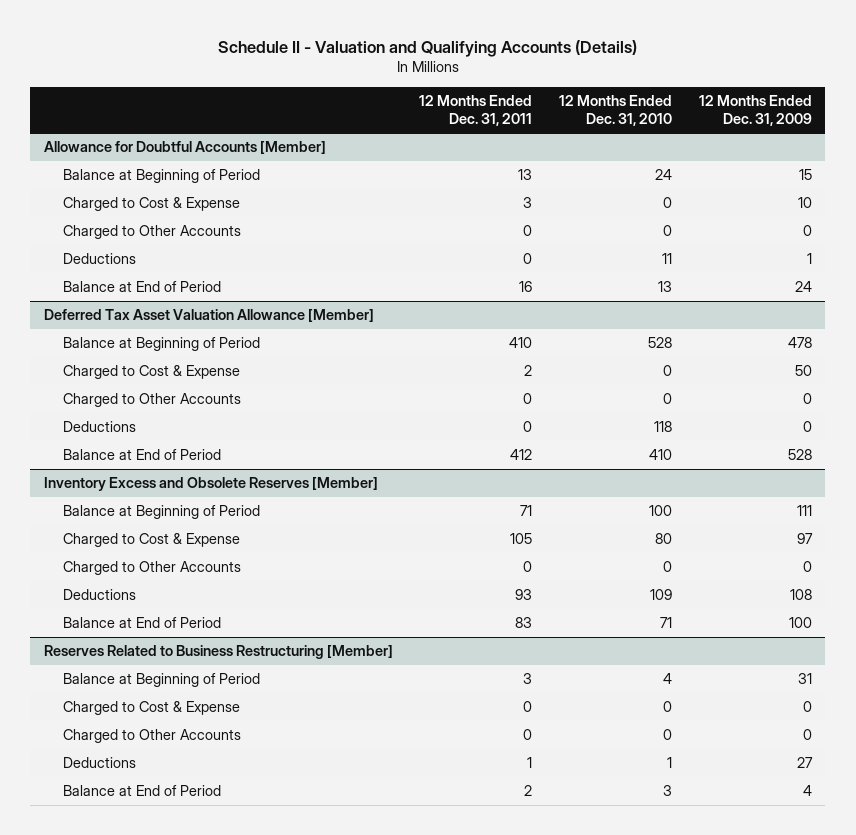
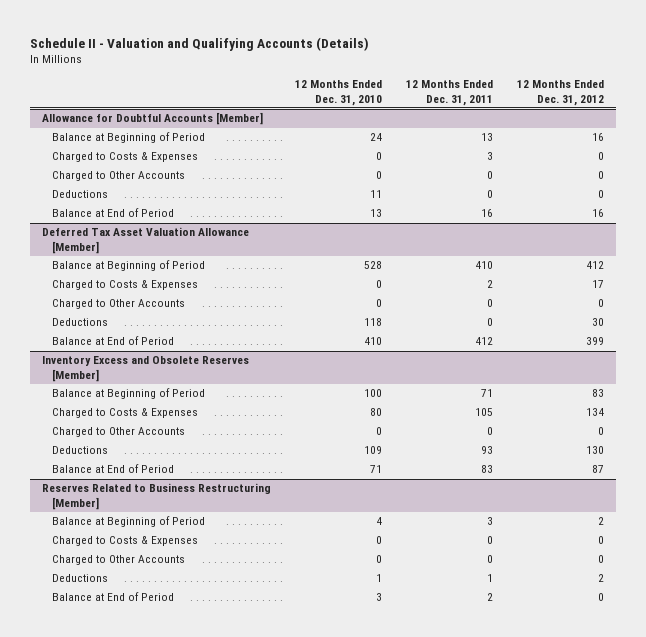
[698,94,812,126] 12 Months Ended Dec. 31, 2009 -> none
none -> [517,80,605,106] 12 Months Ended Dec. 31, 2012
[62,197,240,212] Charged to Cost & Expense -> [51,152,198,163] Charged to Costs & Expenses
[62,365,240,380] Charged to Cost & Expense -> [51,280,198,291] Charged to Costs & Expenses
[62,533,240,548] Charged to Cost & Expense -> [51,408,198,419] Charged to Costs & Expenses
[62,701,240,716] Charged to Cost & Expense -> [51,536,198,547] Charged to Costs & Expenses

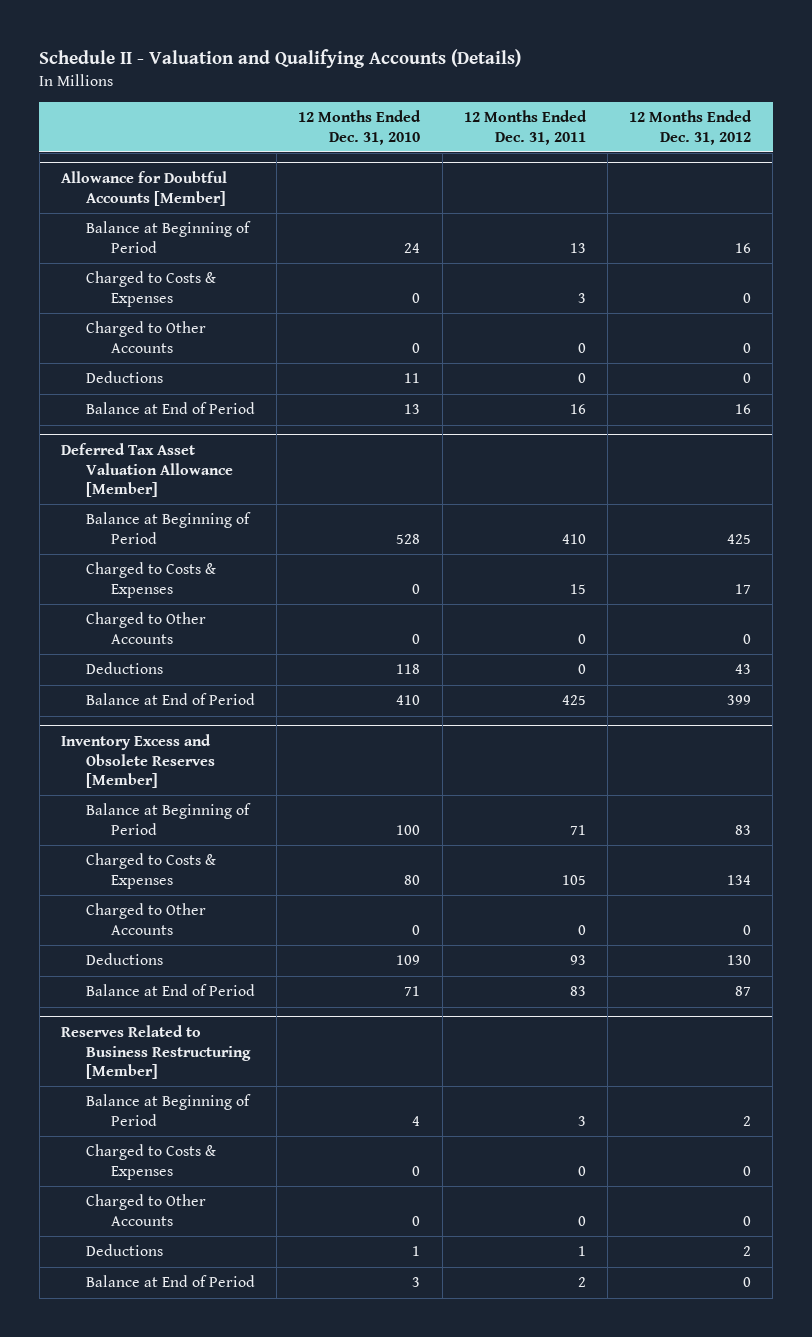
[586,261,605,270] 412 -> [727,533,752,544] 425
[487,280,494,289] 2 -> [569,583,586,594] 15
[592,318,605,327] 30 -> [735,664,752,675] 43
[475,337,494,346] 412 -> [561,695,586,706] 425

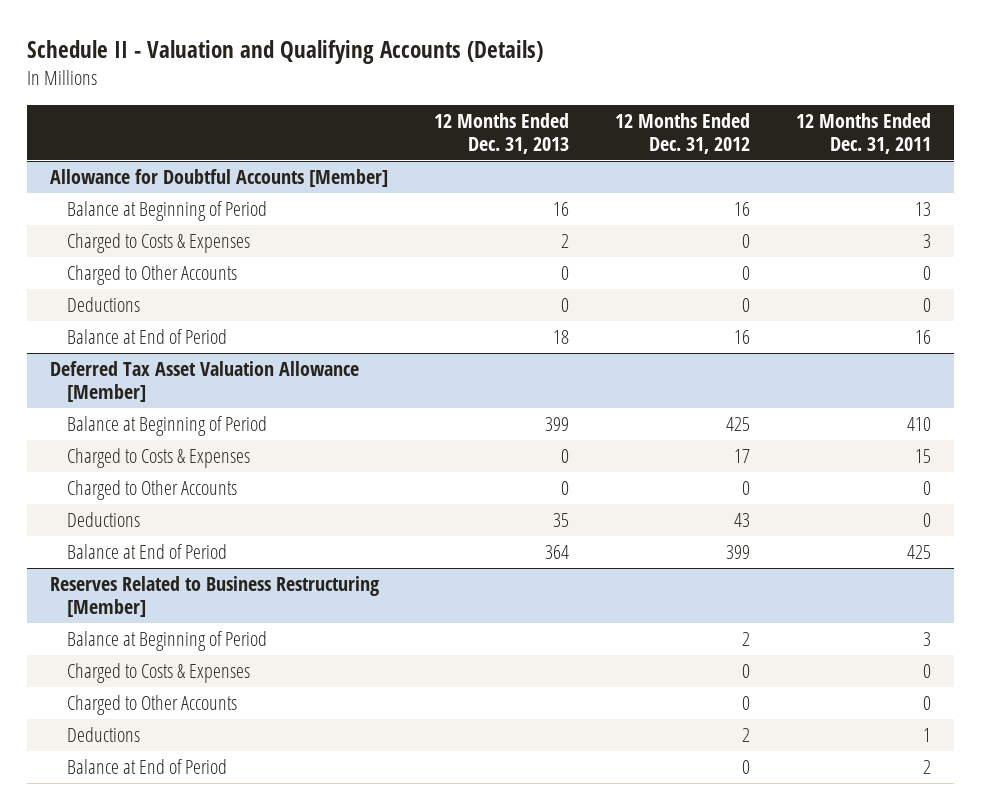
[298,110,422,145] 12 Months Ended Dec. 31, 2010 -> none
none -> [434,112,570,154] 12 Months Ended Dec. 31, 2013
[60,734,216,789] Inventory Excess and Obsolete Reserves [Member] -> none
[86,803,252,835] Balance at Beginning of Period -> none
[86,853,217,889] Charged to Costs & Expenses -> none
[86,903,207,935] Charged to Other Accounts -> none
[86,953,164,966] Deductions -> none
[86,984,256,997] Balance at End of Period -> none

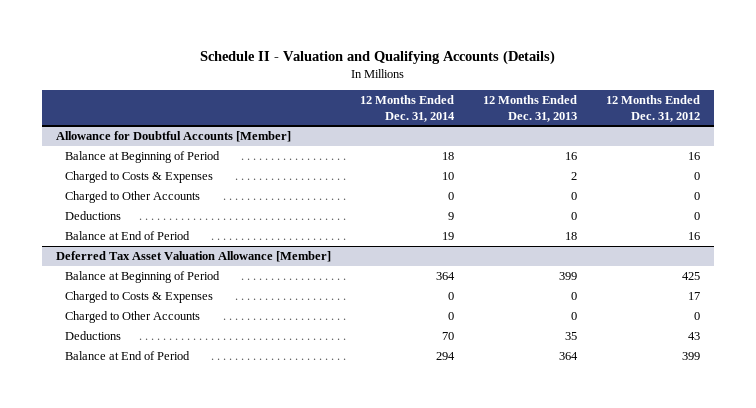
[795,112,931,154] 12 Months Ended Dec. 31, 2011 -> none
none -> [360,95,456,122] 12 Months Ended Dec. 31, 2014
[50,576,380,617] Reserves Related to Business Restructuring [Member] -> none
[66,631,267,652] Balance at Beginning of Period -> none
[66,663,250,684] Charged to Costs & Expenses -> none
[66,695,237,716] Charged to Other Accounts -> none
[66,727,140,743] Deductions -> none
[66,759,227,775] Balance at End of Period -> none

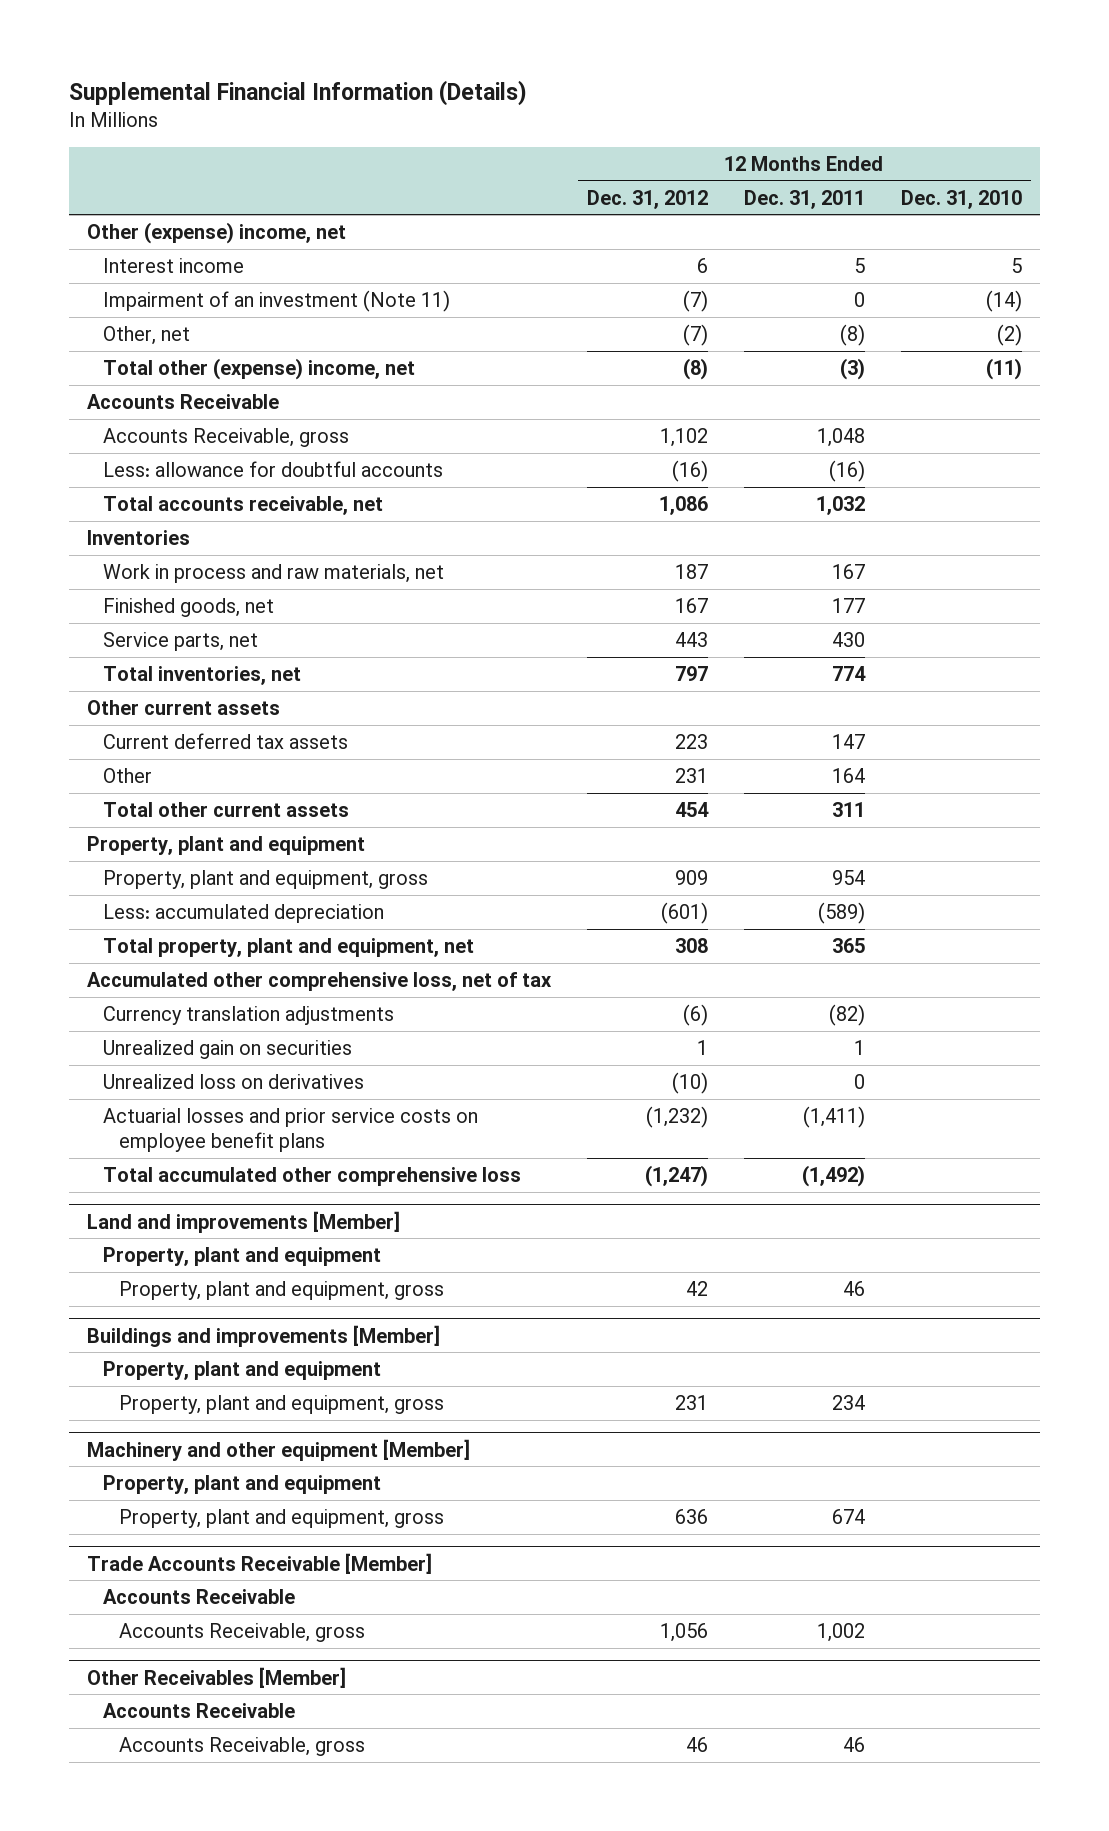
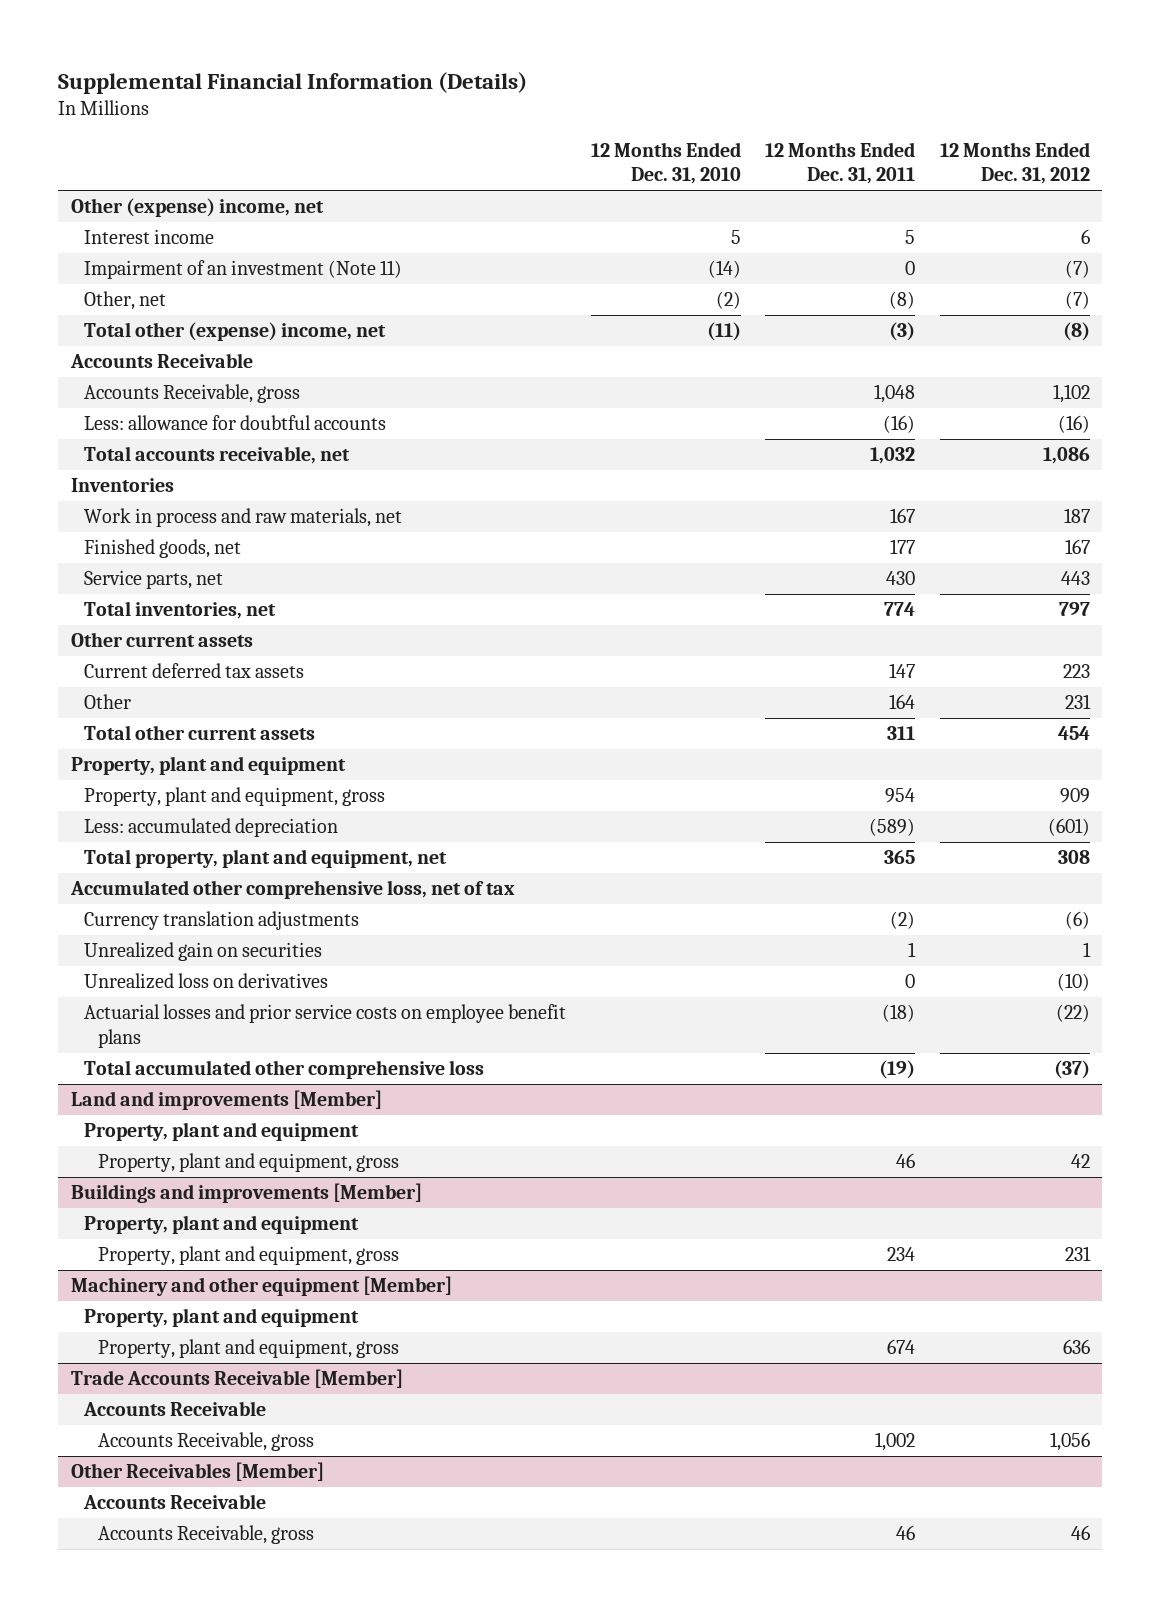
[828,1003,865,1026] (82) -> [890,911,916,930] (2)
[645,1105,708,1128] (1,232) -> [1055,1004,1090,1023] (22)
[802,1105,865,1128] (1,411) -> [882,1004,916,1023] (18)
[644,1164,708,1187] (1,247) -> [1053,1060,1090,1080] (37)
[801,1164,865,1187] (1,492) -> [879,1060,916,1080] (19)

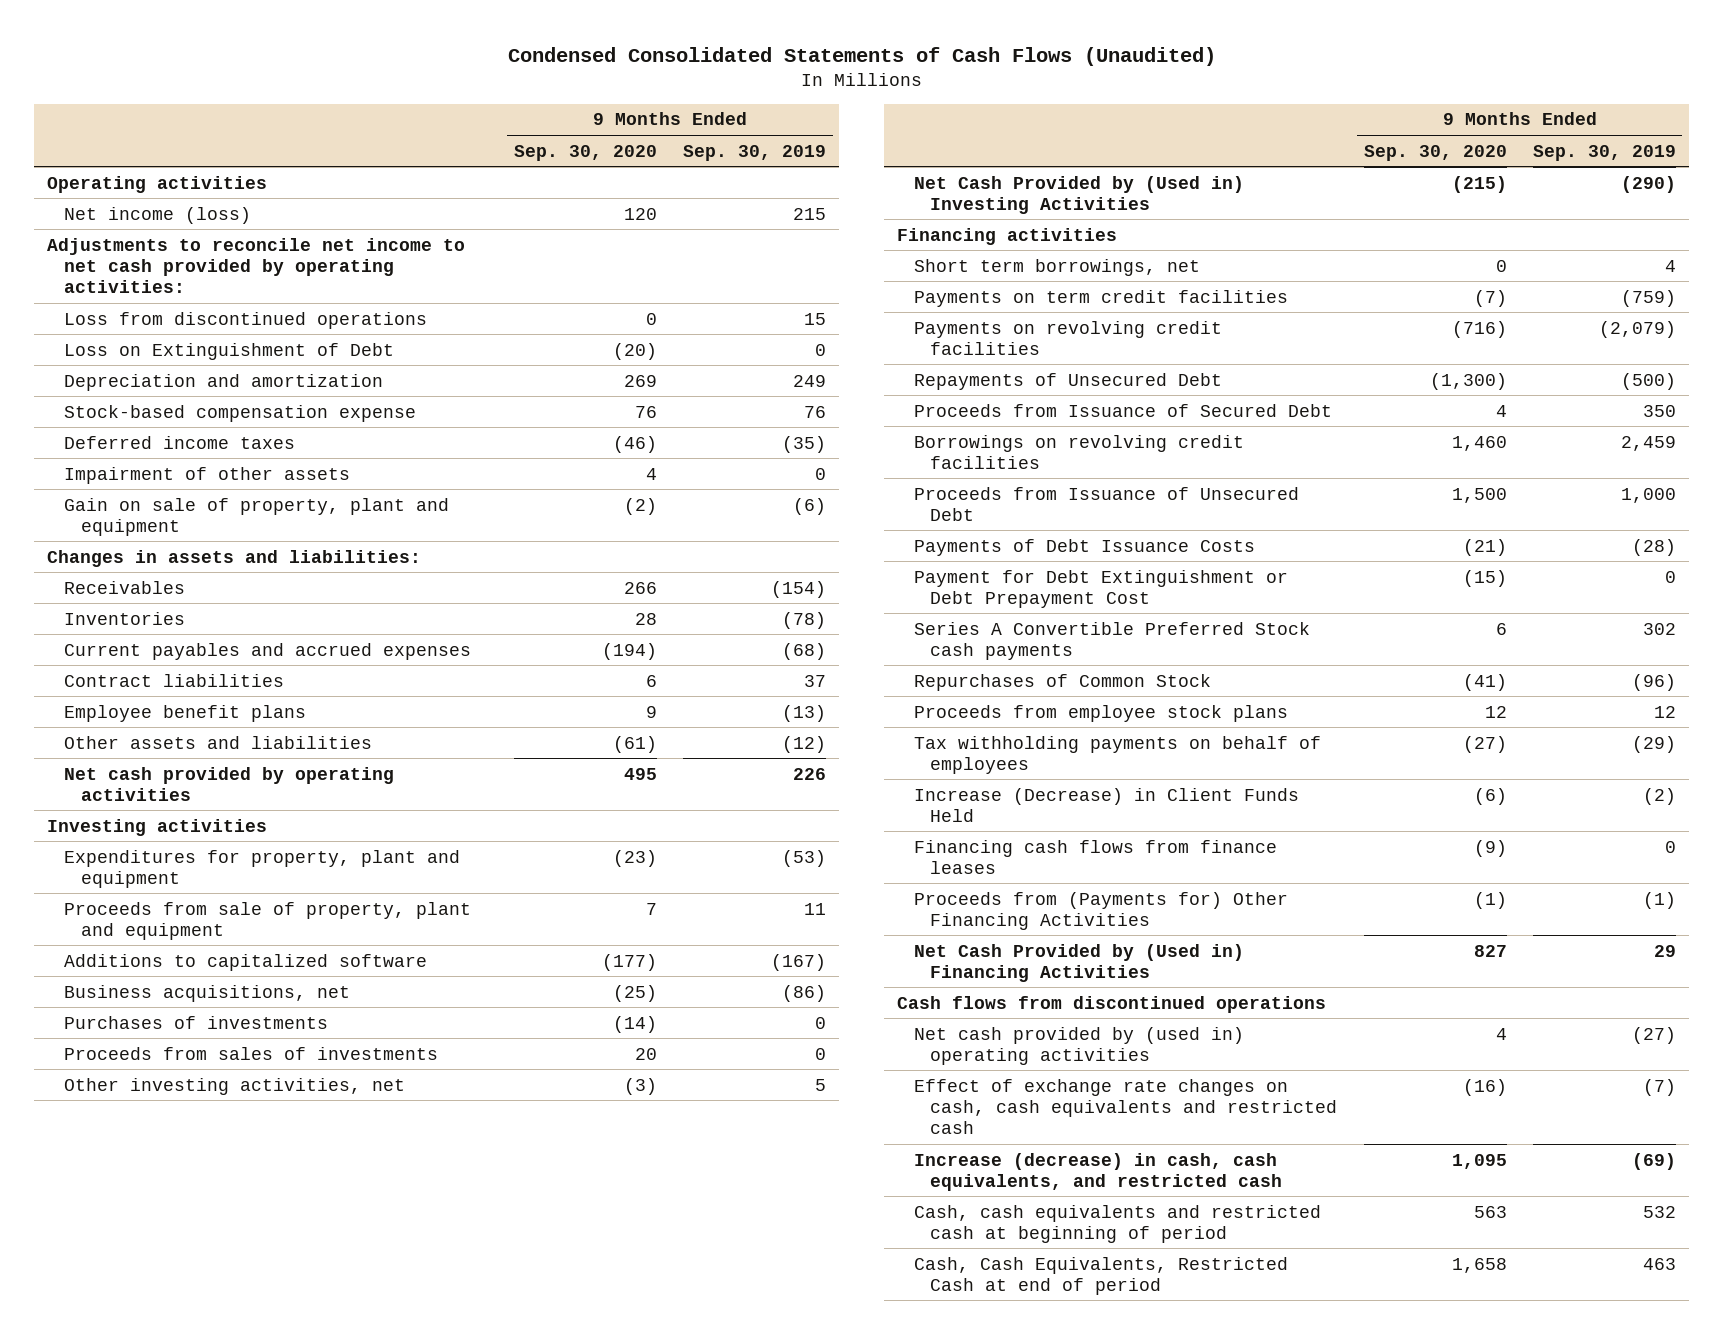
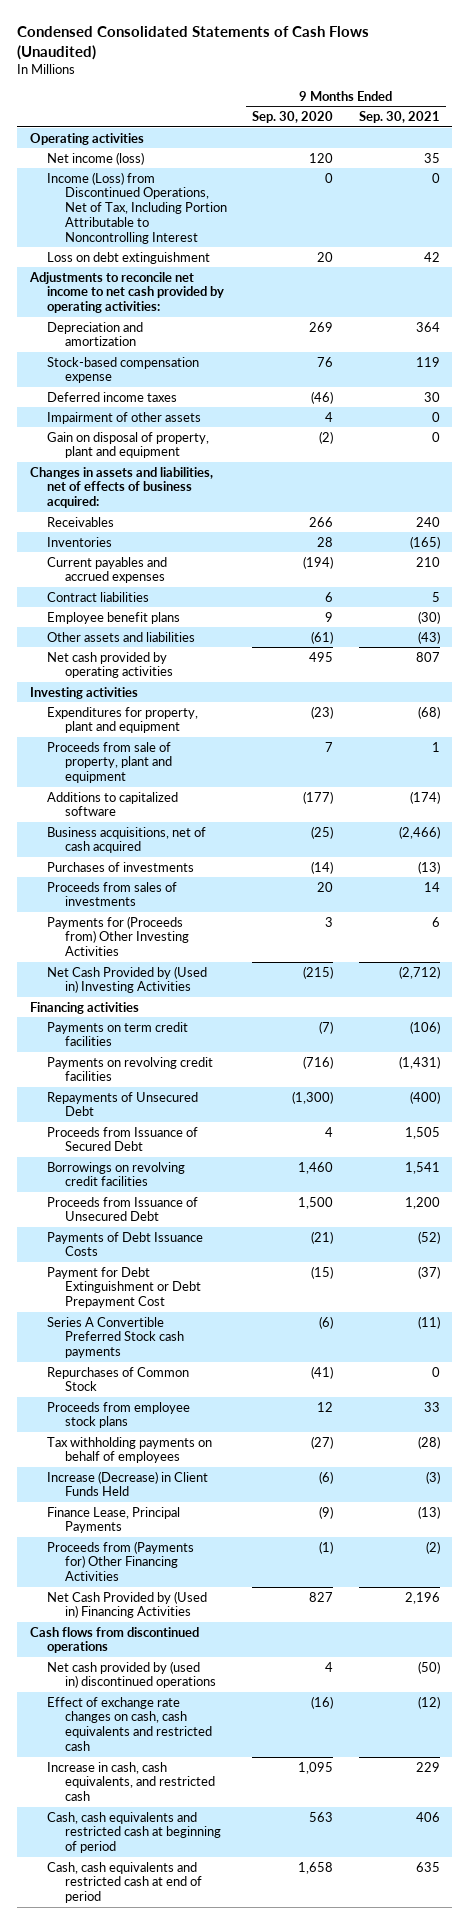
[683,144,827,161] Sep. 30, 2019 -> none
none -> [358,111,440,124] Sep. 30, 2021
none -> [47,171,227,244] Income (Loss) from Discontinued Operations, Net of Tax, Including Portion Attributable to Noncontrolling Interest
none -> [47,251,211,264] Loss on debt extinguishment
[63,311,427,329] Loss from discontinued operations -> none
[63,342,394,360] Loss on Extinguishment of Debt -> none
[63,497,449,536] Gain on sale of property, plant and equipment -> [47,431,210,459] Gain on disposal of property, plant and equipment
[47,549,422,567] Changes in assets and liabilities: -> [30,466,214,509] Changes in assets and liabilities, net of effects of business acquired:
[63,984,350,1002] Business acquisitions, net -> [47,826,207,854] Business acquisitions, net of cash acquired
[63,1077,405,1095] Other investing activities, net -> [47,915,189,957] Payments for (Proceeds from) Other Investing Activities
[623,1077,657,1095] (3) -> [325,916,334,927] 3
[913,258,1200,276] Short term borrowings, net -> none
[1495,622,1507,635] 6 -> [319,1315,334,1329] (6)
[913,839,1277,874] Financing cash flows from finance leases -> [47,1506,181,1534] Finance Lease, Principal Payments
[913,1026,1244,1065] Net cash provided by (used in) operating activities -> [47,1660,216,1689] Net cash provided by (used in) discontinued operations
[913,1152,1283,1191] Increase (decrease) in cash, cash equivalents, and restricted cash -> [47,1761,215,1802] Increase in cash, cash equivalents, and restricted cash
[913,1256,1288,1295] Cash, Cash Equivalents, Restricted Cash at end of period -> [47,1861,202,1904] Cash, cash equivalents and restricted cash at end of period

